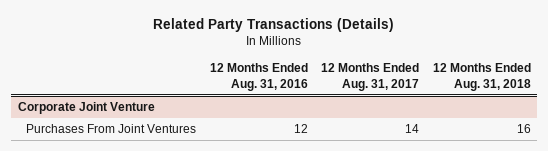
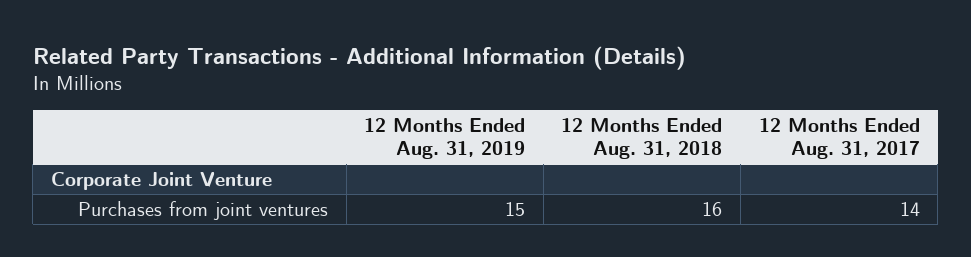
[153,18,395,33] Related Party Transactions (Details) -> [32,45,686,70] Related Party Transactions - Additional Information (Details)
[209,63,308,91] 12 Months Ended Aug. 31, 2016 -> none
none -> [364,117,526,160] 12 Months Ended Aug. 31, 2019
[26,124,197,134] Purchases From Joint Ventures -> [78,200,329,220] Purchases from joint ventures

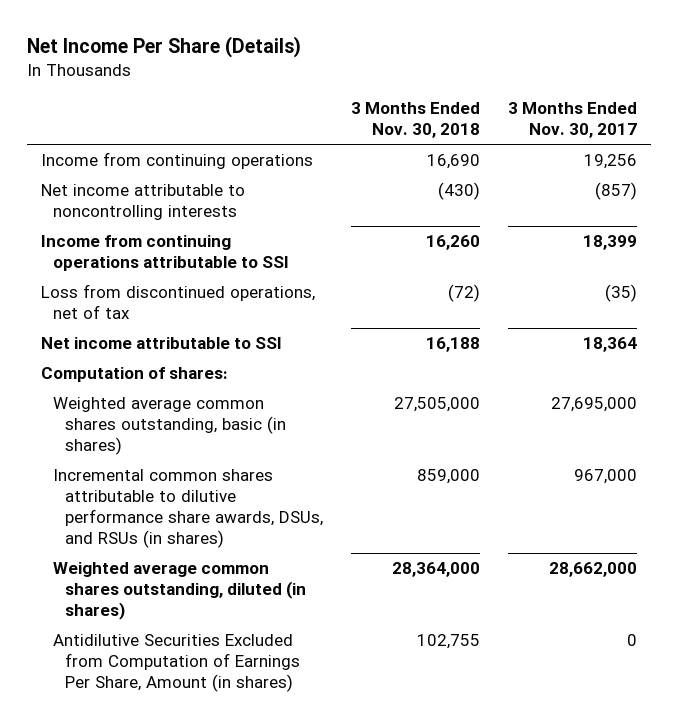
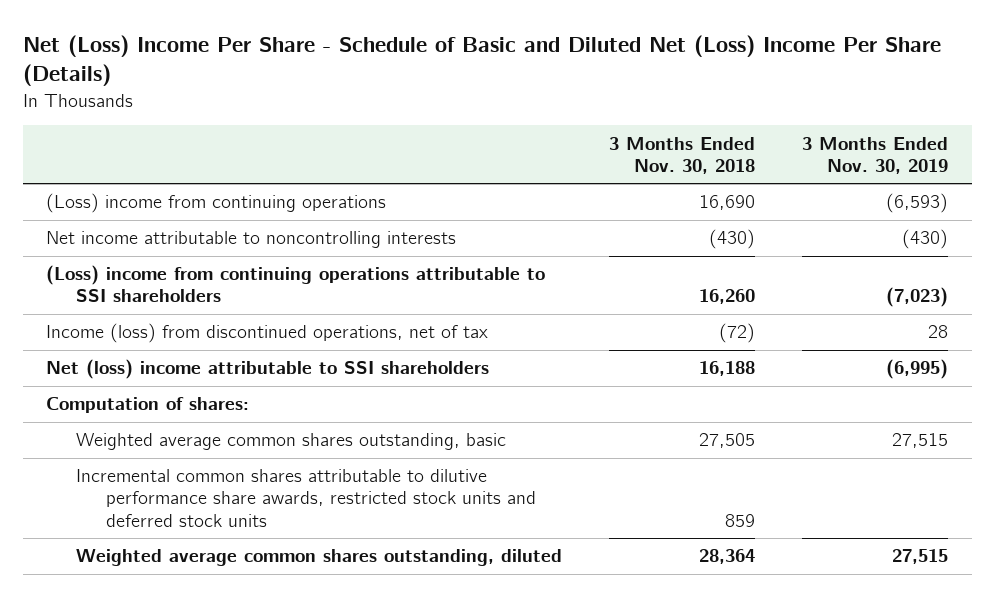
[27,36,302,59] Net Income Per Share (Details) -> [22,35,941,87] Net (Loss) Income Per Share - Schedule of Basic and Diluted Net (Loss) Income Per Share (Details)
[507,101,637,138] 3 Months Ended Nov. 30, 2017 -> none
none -> [802,136,949,174] 3 Months Ended Nov. 30, 2019
[40,152,313,170] Income from continuing operations -> [46,193,387,214] (Loss) income from continuing operations
[40,235,289,272] Income from continuing operations attributable to SSI -> [46,265,546,303] (Loss) income from continuing operations attributable to SSI shareholders
[40,284,315,320] Loss from discontinued operations, net of tax -> [46,323,489,344] Income (loss) from discontinued operations, net of tax
[40,337,282,350] Net income attributable to SSI -> [46,359,490,380] Net (loss) income attributable to SSI shareholders
[52,634,300,693] Antidilutive Securities Excluded from Computation of Earnings Per Share, Amount (in shares) -> none
[52,397,286,456] Weighted average common shares outstanding, basic (in shares) -> [76,433,507,451] Weighted average common shares outstanding, basic
[393,397,480,413] 27,505,000 -> [699,433,756,449] 27,505
[52,469,323,549] Incremental common shares attributable to dilutive performance share awards, DSUs, and RSUs (in shares) -> [76,469,537,527] Incremental common shares attributable to dilutive performance share awards, restricted stock units and deferred stock units
[416,469,480,485] 859,000 -> [725,513,756,527] 859
[52,562,306,621] Weighted average common shares outstanding, diluted (in shares) -> [76,549,563,567] Weighted average common shares outstanding, diluted
[391,562,480,578] 28,364,000 -> [699,549,756,565] 28,364

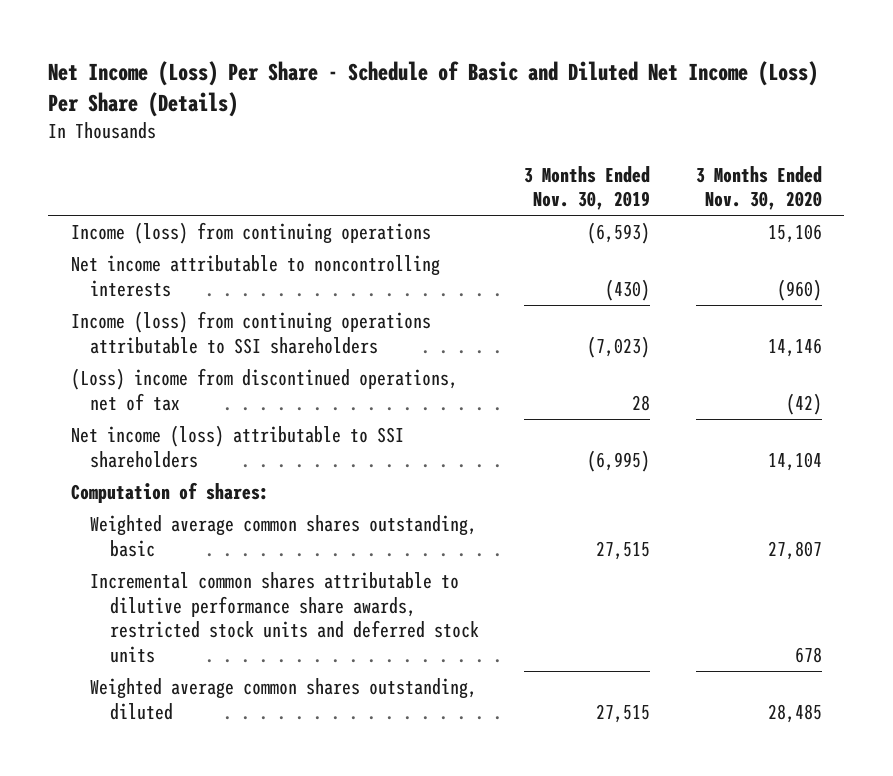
[22,35,941,87] Net (Loss) Income Per Share - Schedule of Basic and Diluted Net (Loss) Income Per Share (Details) -> [48,60,819,118] Net Income (Loss) Per Share - Schedule of Basic and Diluted Net Income (Loss) Per Share (Details)
[609,136,756,174] 3 Months Ended Nov. 30, 2018 -> none
none -> [695,165,822,211] 3 Months Ended Nov. 30, 2020
[46,193,387,214] (Loss) income from continuing operations -> [71,222,432,245] Income (loss) from continuing operations
[46,265,546,303] (Loss) income from continuing operations attributable to SSI shareholders -> [71,311,432,354] Income (loss) from continuing operations attributable to SSI shareholders
[46,323,489,344] Income (loss) from discontinued operations, net of tax -> [71,368,459,411] (Loss) income from discontinued operations, net of tax
[46,359,490,380] Net (loss) income attributable to SSI shareholders -> [71,425,405,468] Net income (loss) attributable to SSI shareholders

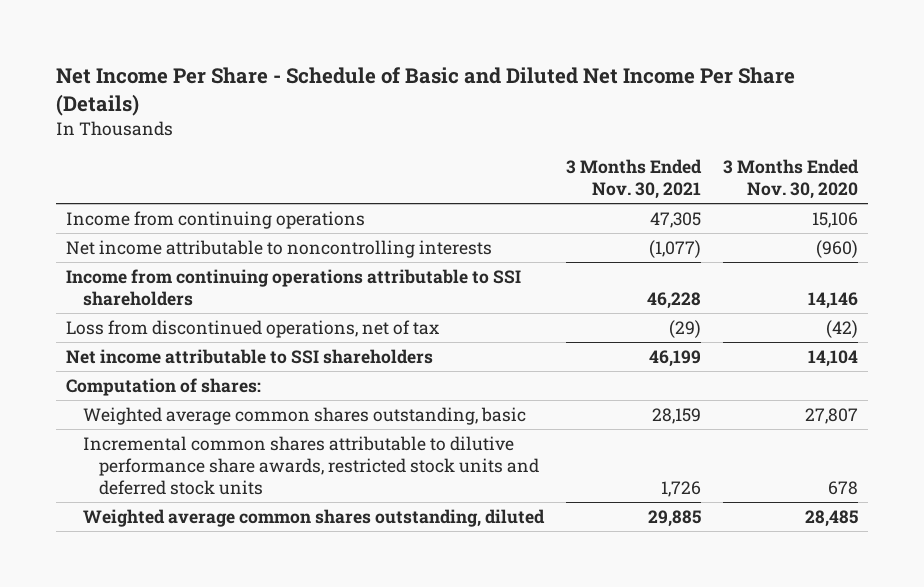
[48,60,819,118] Net Income (Loss) Per Share - Schedule of Basic and Diluted Net Income (Loss) Per Share (Details) -> [55,67,795,116] Net Income Per Share - Schedule of Basic and Diluted Net Income Per Share (Details)
[524,165,651,211] 3 Months Ended Nov. 30, 2019 -> none
none -> [565,159,702,200] 3 Months Ended Nov. 30, 2021
[71,222,432,245] Income (loss) from continuing operations -> [66,210,366,229] Income from continuing operations
[71,311,432,354] Income (loss) from continuing operations attributable to SSI shareholders -> [66,268,522,306] Income from continuing operations attributable to SSI shareholders
[71,368,459,411] (Loss) income from discontinued operations, net of tax -> [66,319,440,338] Loss from discontinued operations, net of tax
[71,425,405,468] Net income (loss) attributable to SSI shareholders -> [66,348,434,364] Net income attributable to SSI shareholders

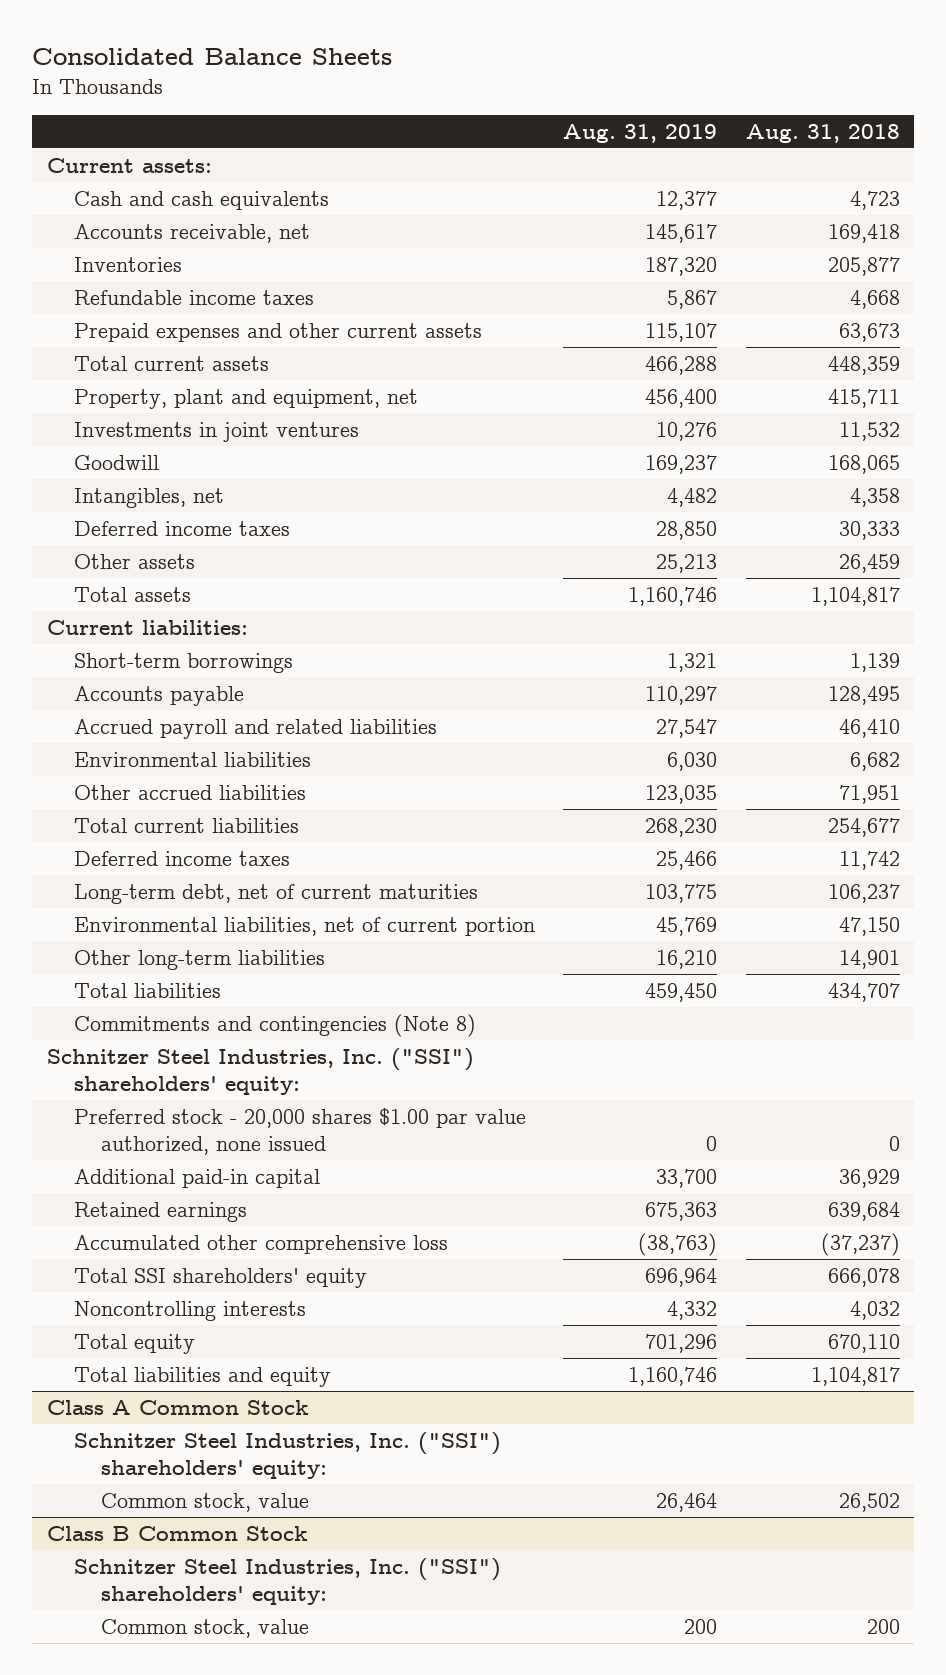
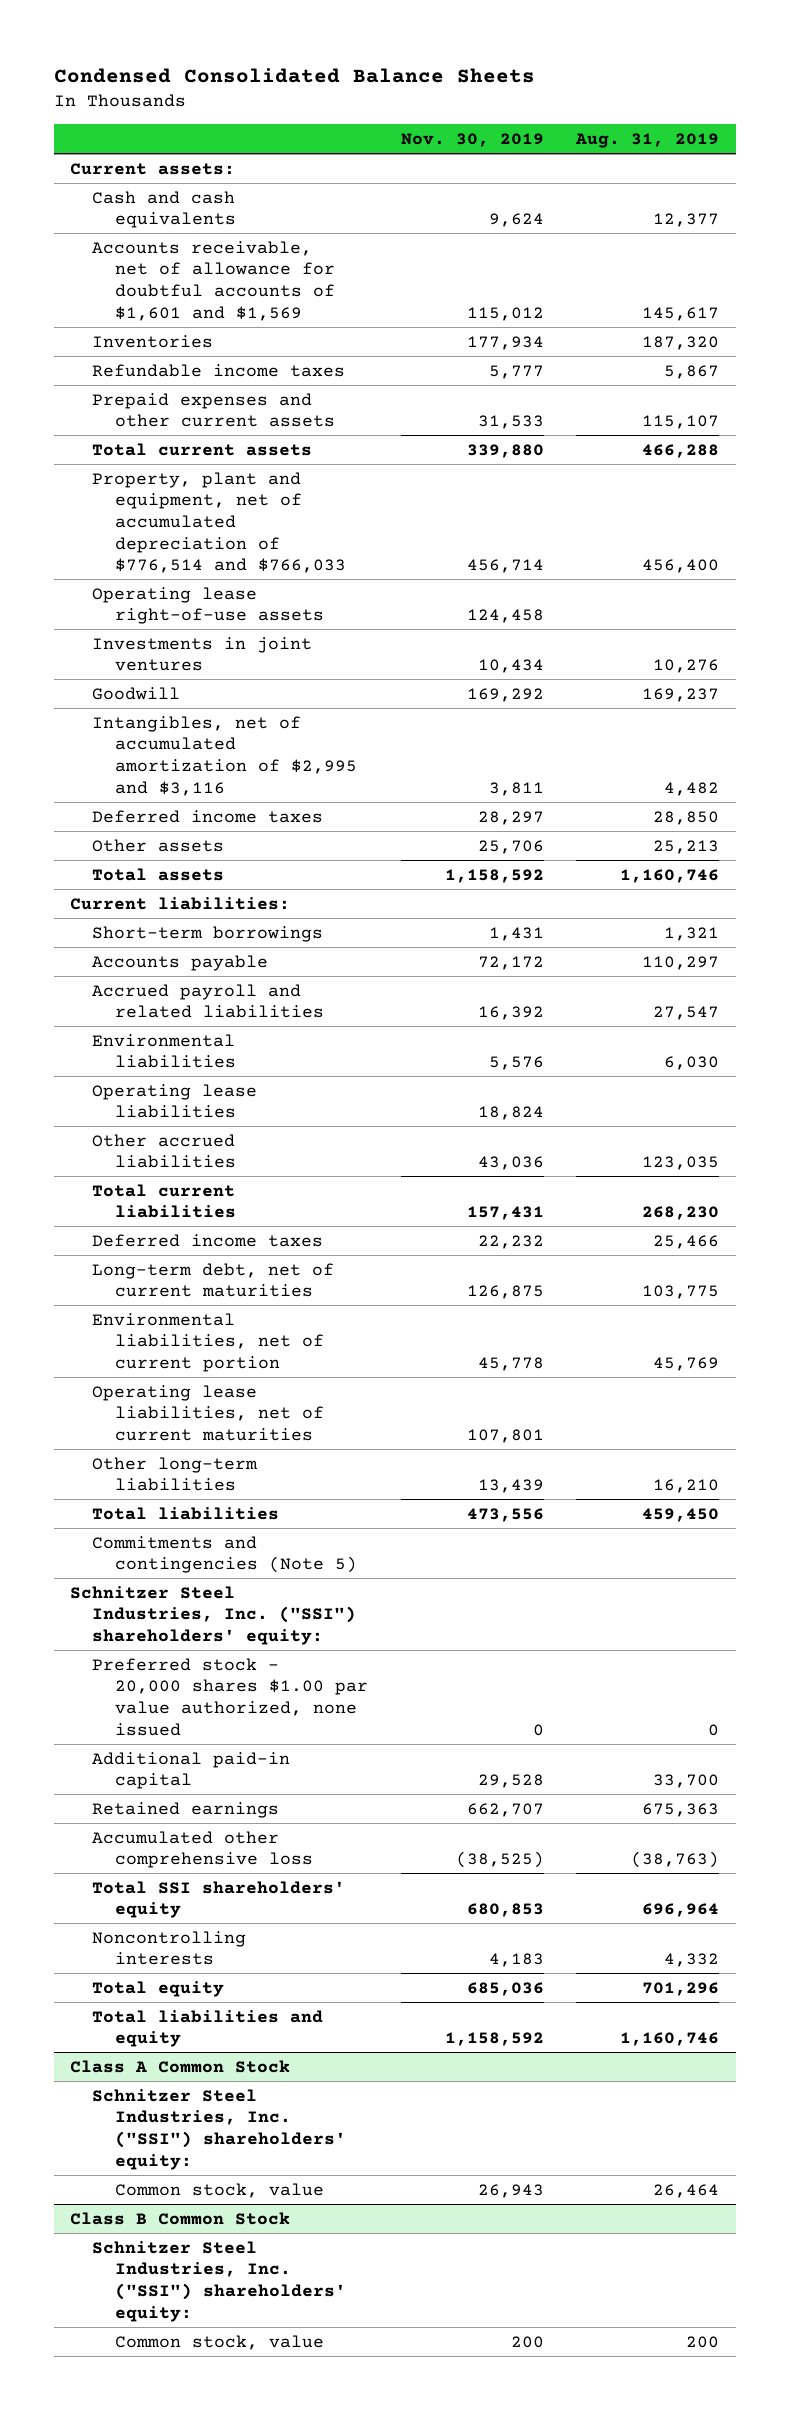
[32,48,393,66] Consolidated Balance Sheets -> [53,67,535,83] Condensed Consolidated Balance Sheets
[745,124,900,144] Aug. 31, 2018 -> none
none -> [400,132,544,147] Nov. 30, 2019
[73,223,310,243] Accounts receivable, net -> [92,240,335,321] Accounts receivable, net of allowance for doubtful accounts of $1,601 and $1,569
[73,388,418,409] Property, plant and equipment, net -> [92,471,346,574] Property, plant and equipment, net of accumulated depreciation of $776,514 and $766,033
none -> [92,586,324,625] Operating lease right-of-use assets
[73,487,224,508] Intangibles, net -> [92,715,357,796] Intangibles, net of accumulated amortization of $2,995 and $3,116
none -> [92,1083,258,1119] Operating lease liabilities
none -> [92,1384,324,1441] Operating lease liabilities, net of current maturities
[73,1013,476,1037] Commitments and contingencies (Note 8) -> [92,1535,357,1574] Commitments and contingencies (Note 5)

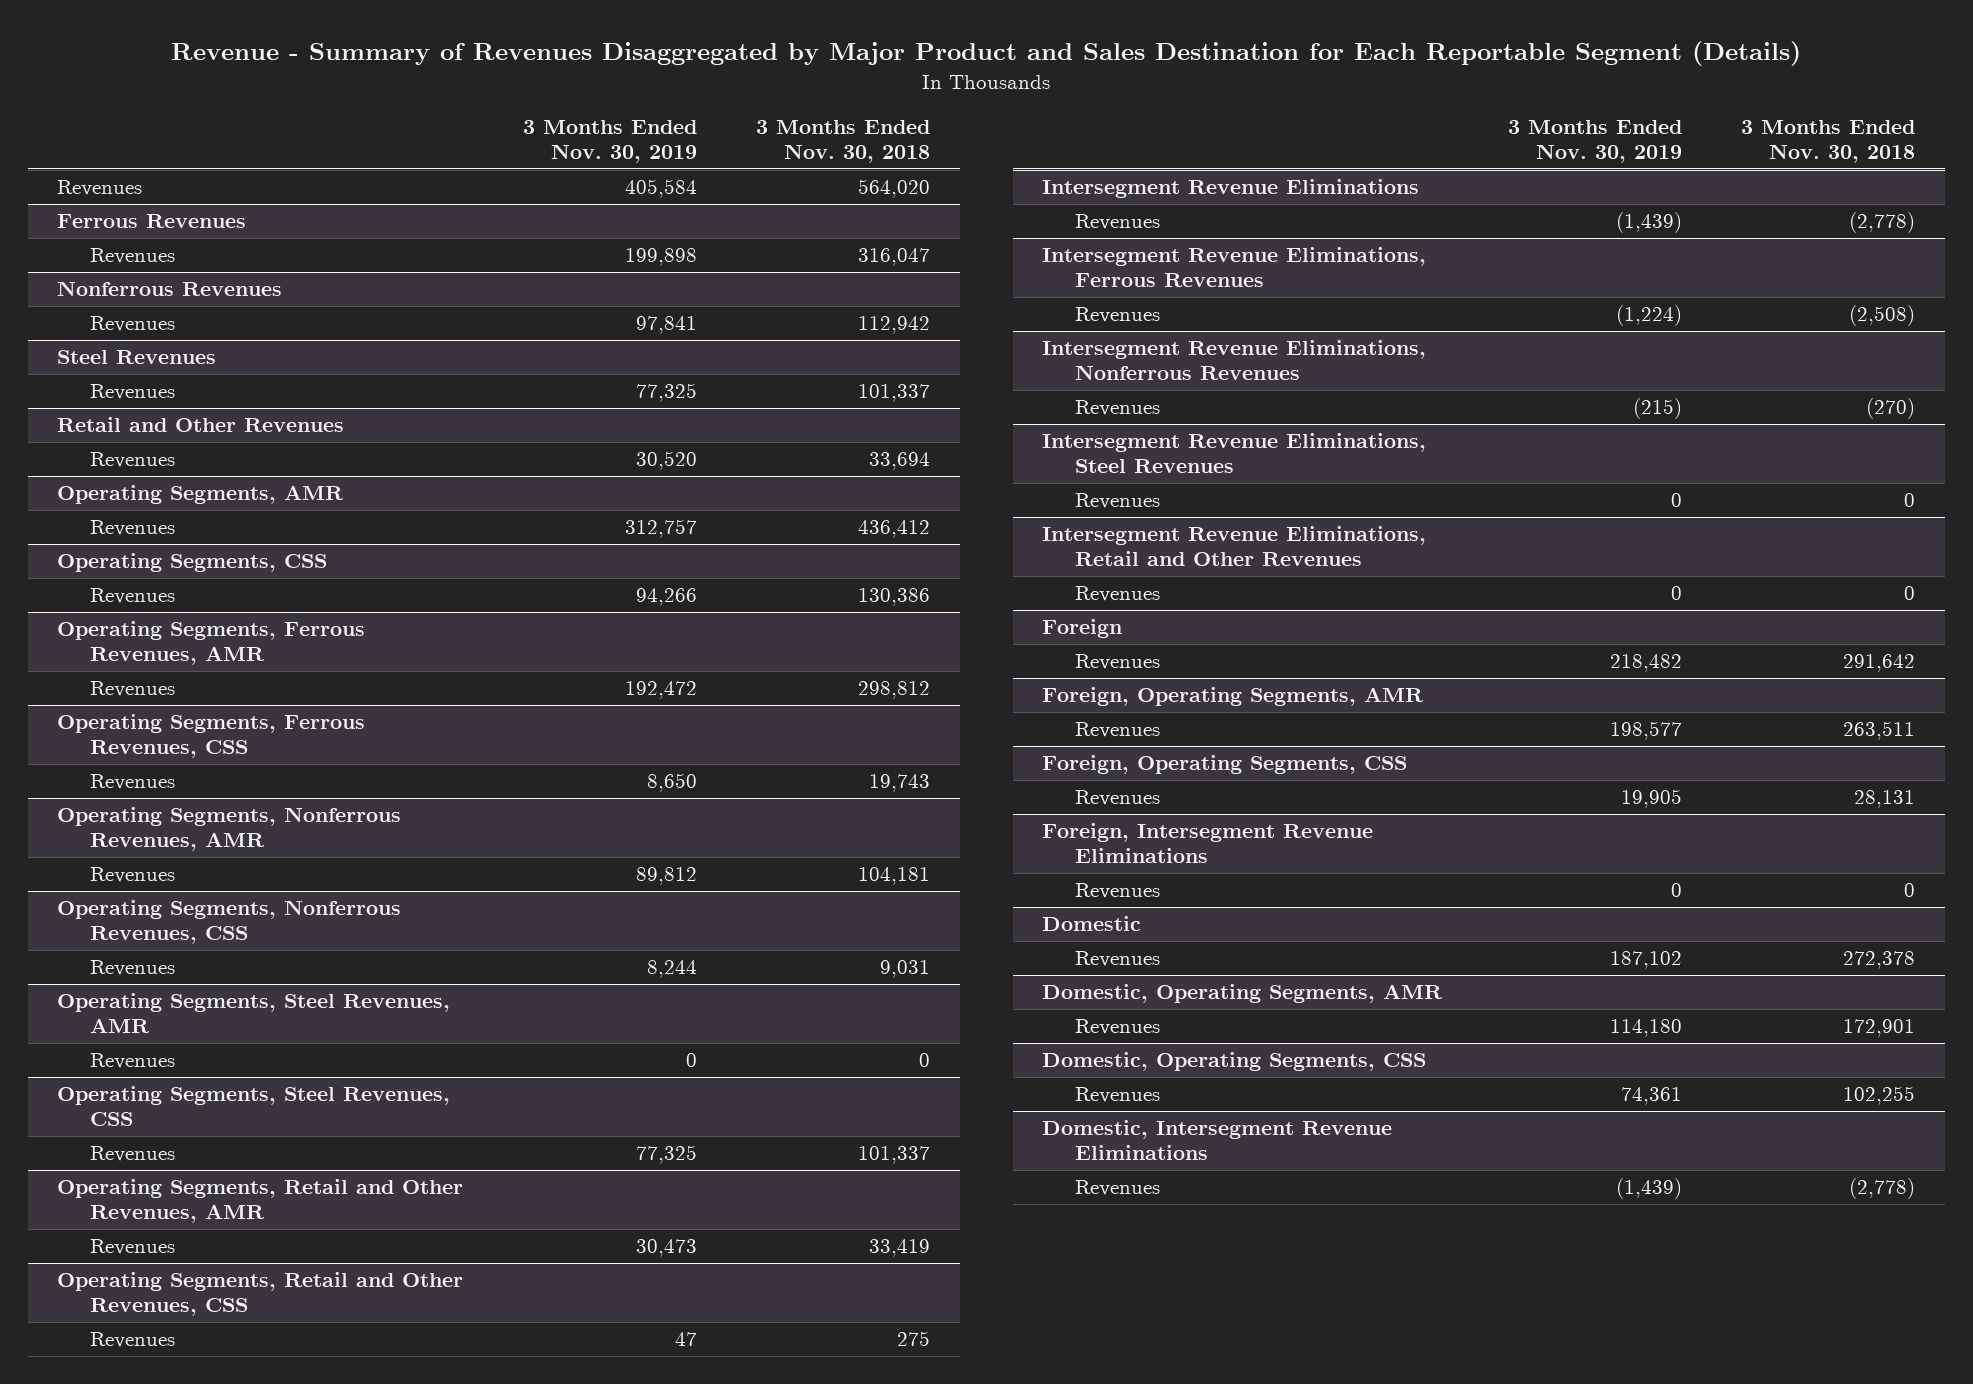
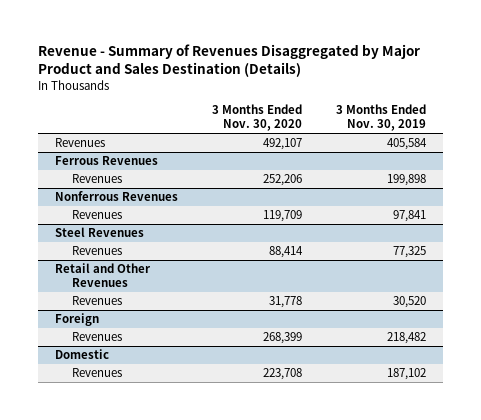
[171,41,1802,67] Revenue - Summary of Revenues Disaggregated by Major Product and Sales Destination for Each Reportable Segment (Details) -> [37,43,420,77] Revenue - Summary of Revenues Disaggregated by Major Product and Sales Destination (Details)
[756,120,931,164] 3 Months Ended Nov. 30, 2018 -> none
none -> [212,104,303,132] 3 Months Ended Nov. 30, 2020
[57,485,345,505] Operating Segments, AMR -> none
[90,520,176,537] Revenues -> none
[57,553,328,573] Operating Segments, CSS -> none
[90,588,176,605] Revenues -> none
[57,621,366,666] Operating Segments, Ferrous Revenues, AMR -> none
[90,681,176,698] Revenues -> none
[57,714,366,759] Operating Segments, Ferrous Revenues, CSS -> none
[90,774,176,791] Revenues -> none
[57,807,402,852] Operating Segments, Nonferrous Revenues, AMR -> none
[90,867,176,884] Revenues -> none
[57,900,402,945] Operating Segments, Nonferrous Revenues, CSS -> none
[90,960,176,977] Revenues -> none
[57,993,451,1034] Operating Segments, Steel Revenues, AMR -> none
[90,1053,176,1070] Revenues -> none
[57,1086,451,1127] Operating Segments, Steel Revenues, CSS -> none
[90,1146,176,1163] Revenues -> none
[57,1179,464,1224] Operating Segments, Retail and Other Revenues, AMR -> none
[90,1239,176,1256] Revenues -> none
[57,1272,464,1317] Operating Segments, Retail and Other Revenues, CSS -> none
[90,1332,176,1349] Revenues -> none
[1042,179,1420,199] Intersegment Revenue Eliminations -> none
[1075,214,1161,231] Revenues -> none
[1042,247,1427,288] Intersegment Revenue Eliminations, Ferrous Revenues -> none
[1075,307,1161,324] Revenues -> none
[1042,340,1427,381] Intersegment Revenue Eliminations, Nonferrous Revenues -> none
[1075,400,1161,417] Revenues -> none
[1042,433,1427,474] Intersegment Revenue Eliminations, Steel Revenues -> none
[1075,493,1161,510] Revenues -> none
[1042,526,1427,567] Intersegment Revenue Eliminations, Retail and Other Revenues -> none
[1075,586,1161,603] Revenues -> none
[1042,687,1425,707] Foreign, Operating Segments, AMR -> none
[1075,722,1161,739] Revenues -> none
[1042,755,1408,775] Foreign, Operating Segments, CSS -> none
[1075,790,1161,807] Revenues -> none
[1042,823,1374,864] Foreign, Intersegment Revenue Eliminations -> none
[1075,883,1161,900] Revenues -> none
[1042,984,1444,1004] Domestic, Operating Segments, AMR -> none
[1075,1019,1161,1036] Revenues -> none
[1042,1052,1427,1072] Domestic, Operating Segments, CSS -> none
[1075,1087,1161,1104] Revenues -> none
[1042,1120,1393,1161] Domestic, Intersegment Revenue Eliminations -> none
[1075,1180,1161,1197] Revenues -> none

